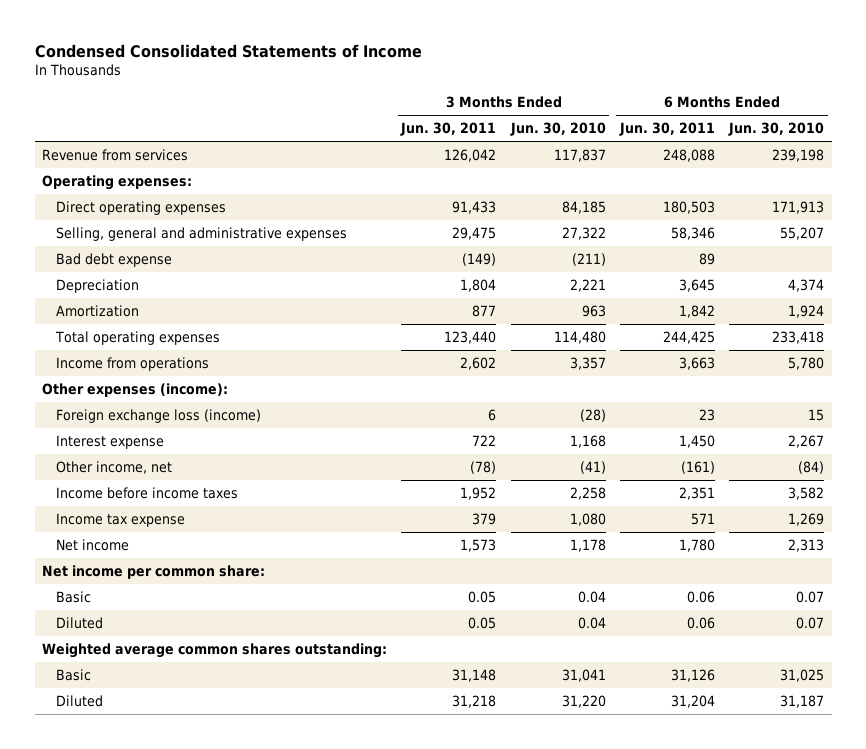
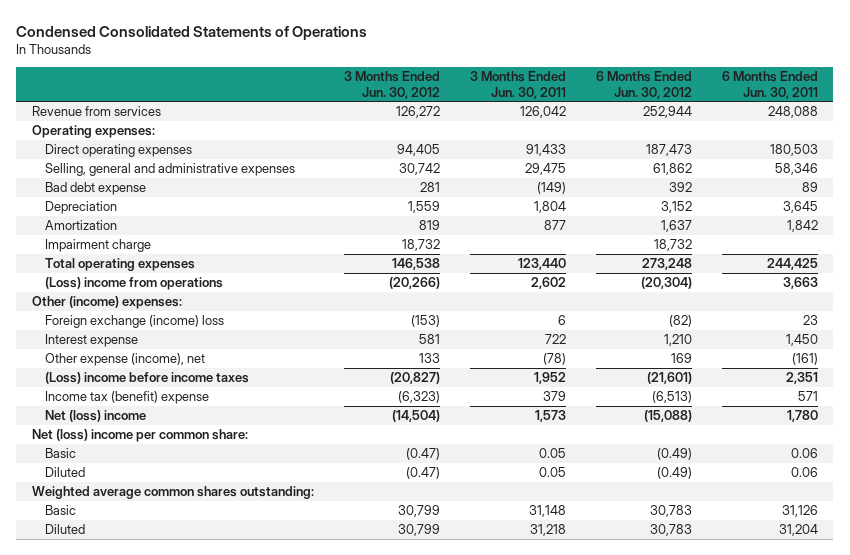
[34,43,422,58] Condensed Consolidated Statements of Income -> [16,25,368,40] Condensed Consolidated Statements of Operations
[509,122,606,137] Jun. 30, 2010 -> none
[728,122,825,137] Jun. 30, 2010 -> none
none -> [343,71,440,99] 3 Months Ended Jun. 30, 2012
none -> [595,71,692,99] 6 Months Ended Jun. 30, 2012
none -> [44,239,151,253] Impairment charge
[56,357,210,372] Income from operations -> [44,277,223,291] (Loss) income from operations
[42,383,229,398] Other expenses (income): -> [31,296,182,310] Other (income) expenses:
[56,409,262,424] Foreign exchange loss (income) -> [44,315,224,329] Foreign exchange (income) loss
[56,461,173,475] Other income, net -> [44,353,205,367] Other expense (income), net
[56,487,239,500] Income before income taxes -> [44,372,249,385] (Loss) income before income taxes
[56,513,186,528] Income tax expense -> [44,391,209,405] Income tax (benefit) expense
[56,539,130,552] Net income -> [44,410,146,423] Net (loss) income
[42,565,266,580] Net income per common share: -> [31,429,248,443] Net (loss) income per common share:

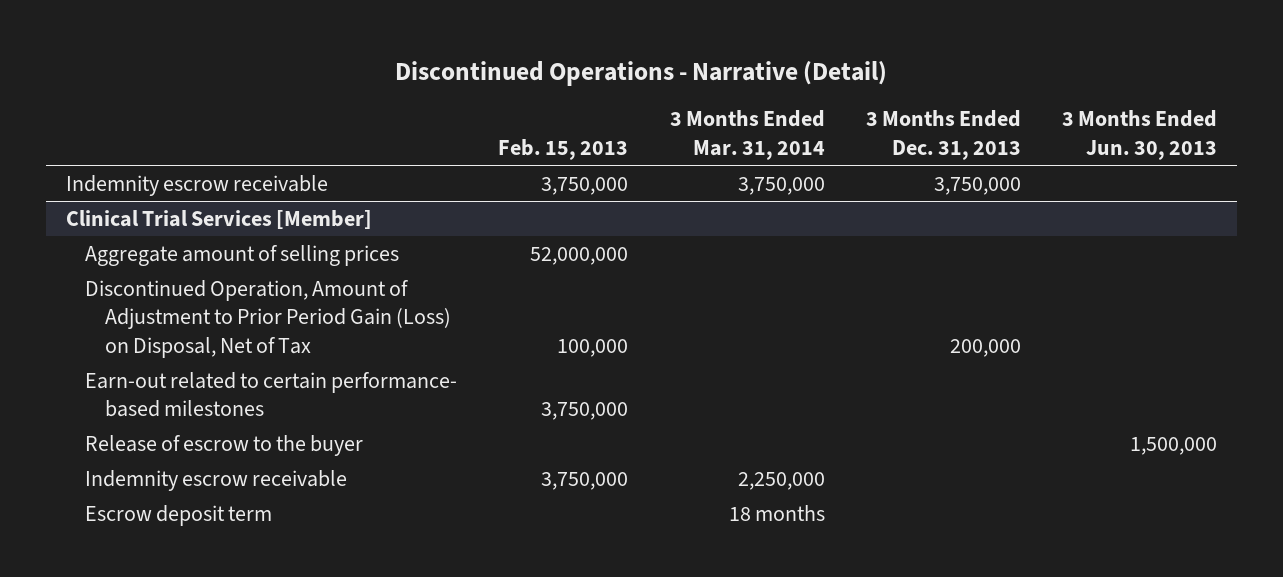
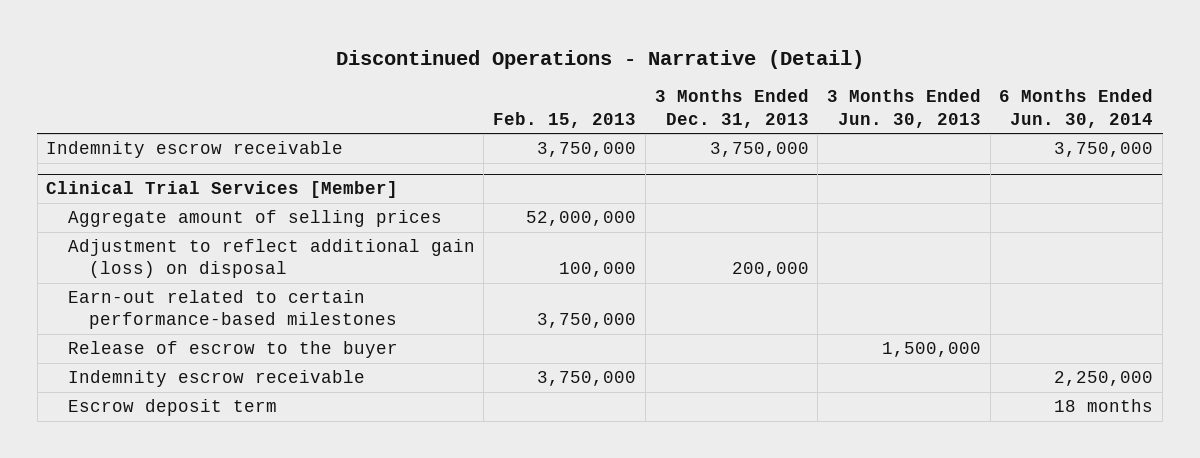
[669,110,825,160] 3 Months Ended Mar. 31, 2014 -> none
none -> [999,89,1154,128] 6 Months Ended Jun. 30, 2014
[85,279,451,358] Discontinued Operation, Amount of Adjustment to Prior Period Gain (Loss) on Disposal, Net of Tax -> [67,239,475,279] Adjustment to reflect additional gain (loss) on disposal
[85,371,458,418] Earn-out related to certain performance- based milestones -> [67,290,398,330] Earn-out related to certain performance-based milestones

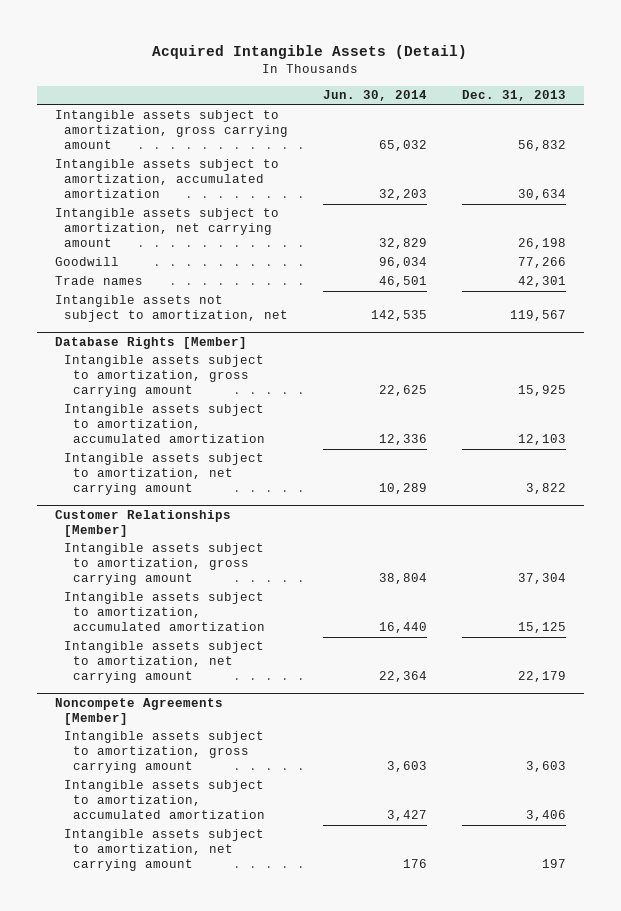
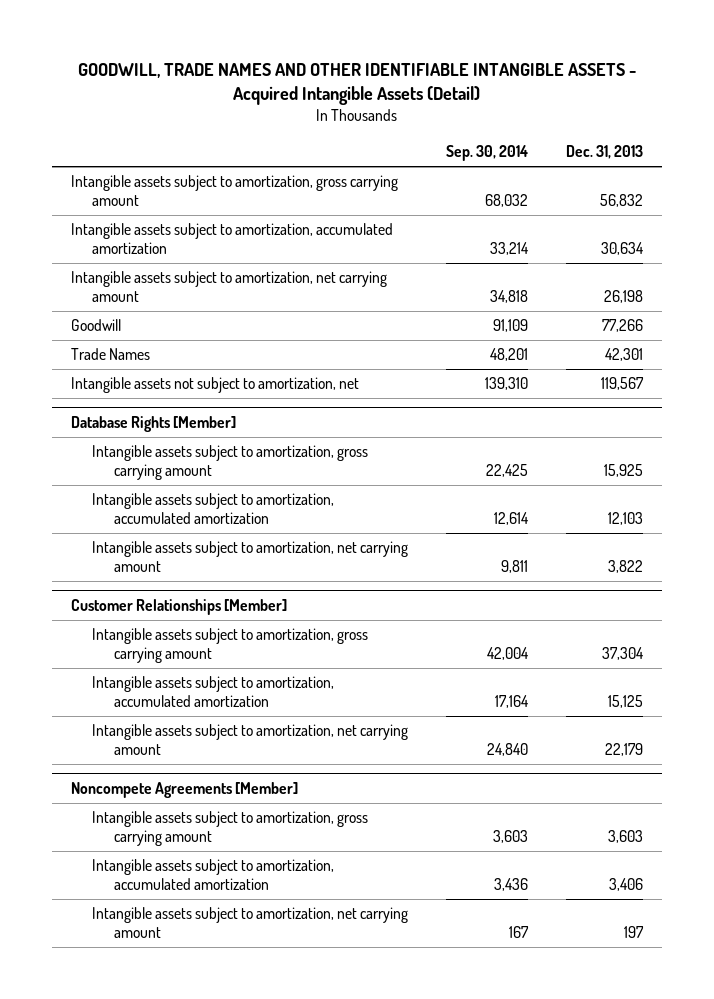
[152,45,468,60] Acquired Intangible Assets (Detail) -> [78,62,637,106] GOODWILL, TRADE NAMES AND OTHER IDENTIFIABLE INTANGIBLE ASSETS - Acquired Intangible Assets (Detail)
[322,90,427,102] Jun. 30, 2014 -> none
none -> [446,145,529,162] Sep. 30, 2014
[54,276,143,286] Trade names -> [70,348,150,361] Trade Names

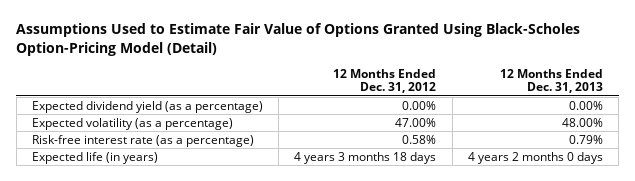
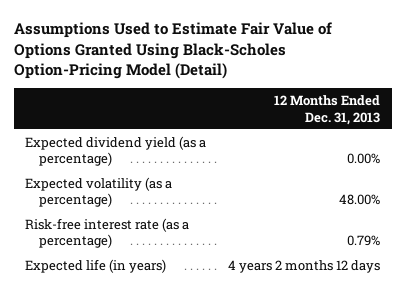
[333,68,437,94] 12 Months Ended Dec. 31, 2012 -> none
[468,151,604,164] 4 years 2 months 0 days -> [228,259,381,273] 4 years 2 months 12 days

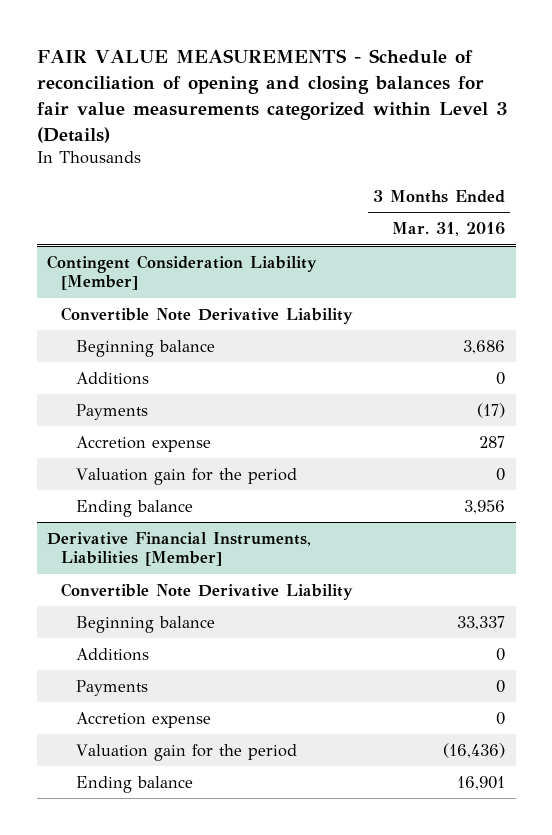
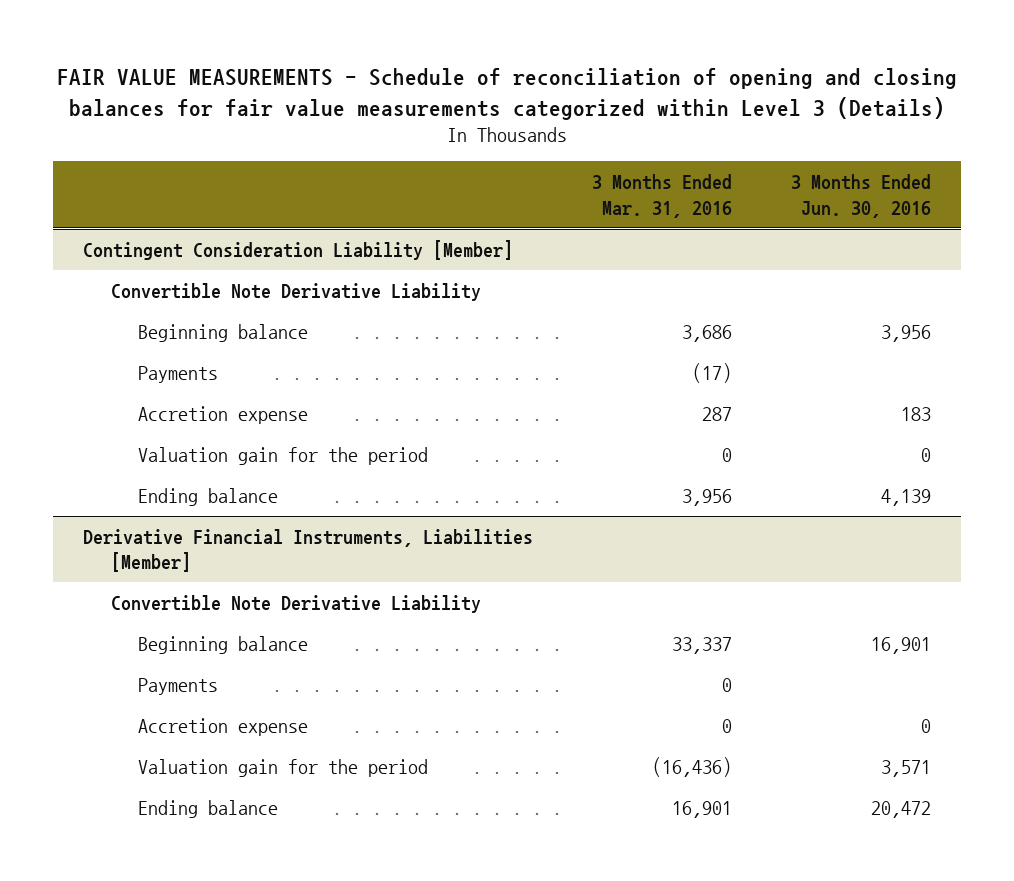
none -> [791,173,932,218] 3 Months Ended Jun. 30, 2016
[75,372,149,386] Additions -> none
[75,648,149,662] Additions -> none

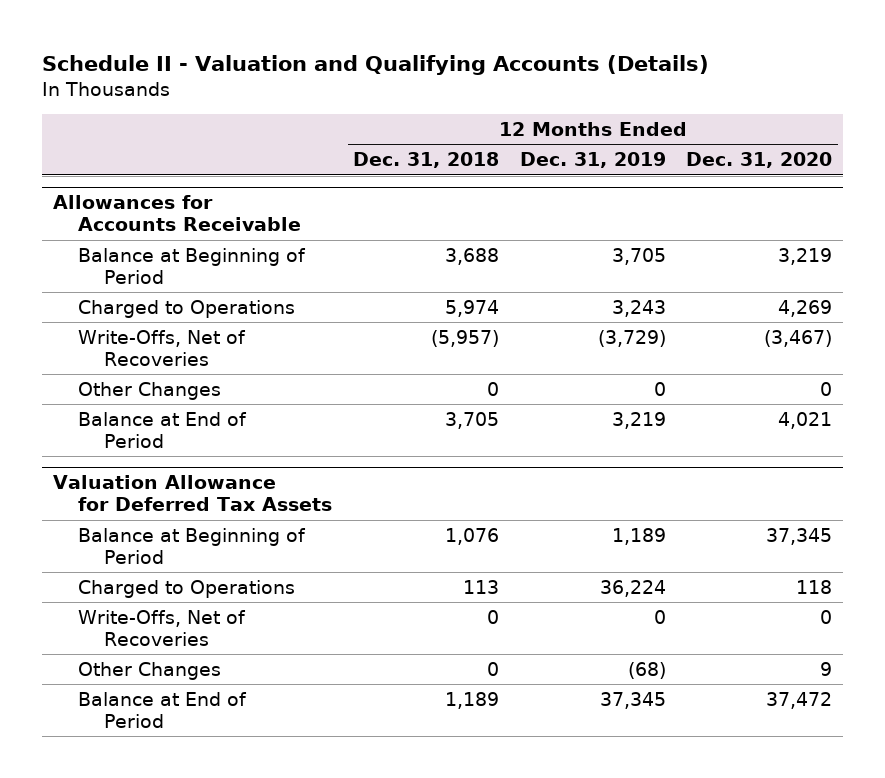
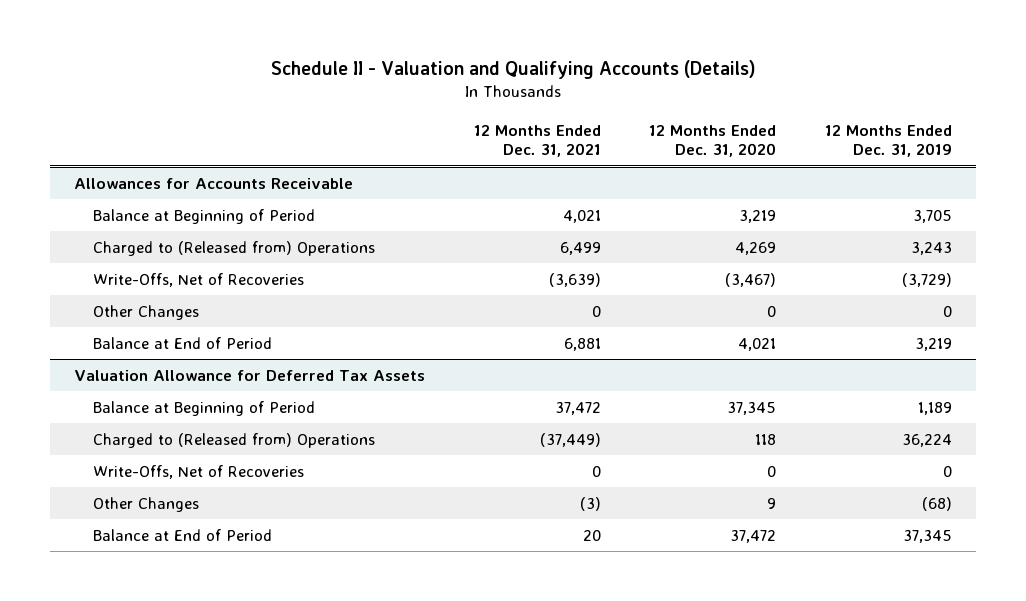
[352,152,499,169] Dec. 31, 2018 -> none
none -> [473,124,601,158] 12 Months Ended Dec. 31, 2021
[78,299,296,318] Charged to Operations -> [92,240,375,256] Charged to (Released from) Operations
[78,579,296,598] Charged to Operations -> [92,432,375,448] Charged to (Released from) Operations

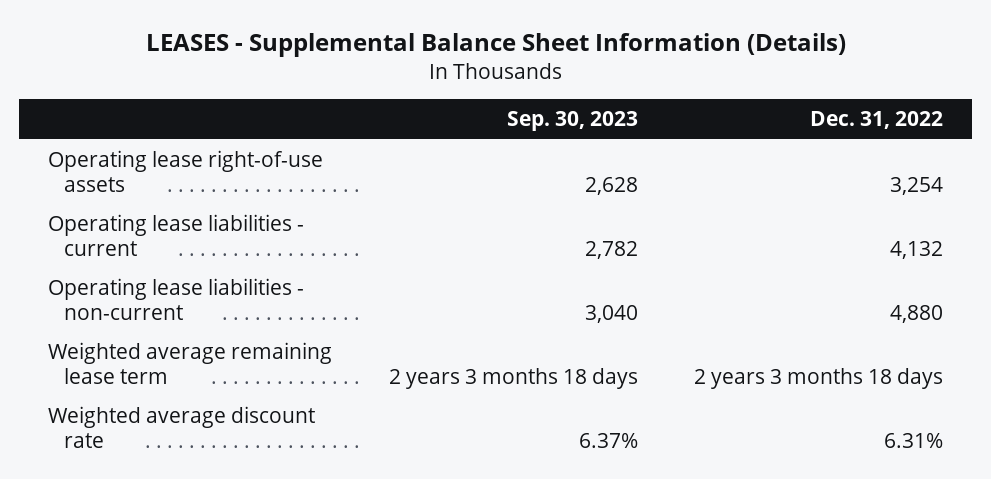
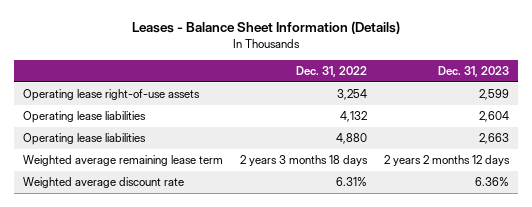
[145,32,846,57] LEASES - Supplemental Balance Sheet Information (Details) -> [131,21,400,35] Leases - Balance Sheet Information (Details)
[506,111,638,132] Sep. 30, 2023 -> none
none -> [438,66,510,78] Dec. 31, 2023
[47,214,304,256] Operating lease liabilities - current -> [22,111,146,124] Operating lease liabilities
[47,278,304,320] Operating lease liabilities - non-current -> [22,133,146,146] Operating lease liabilities

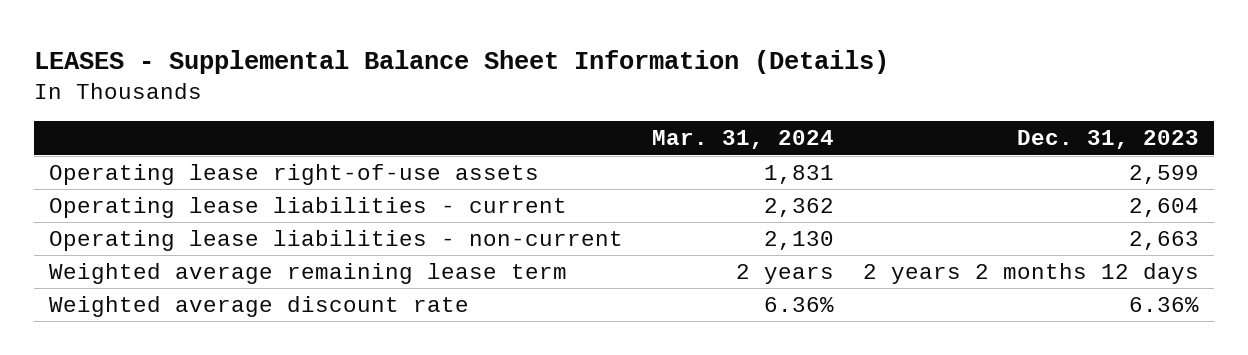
[131,21,400,35] Leases - Balance Sheet Information (Details) -> [34,50,890,75] LEASES - Supplemental Balance Sheet Information (Details)
[295,66,367,78] Dec. 31, 2022 -> none
none -> [652,130,835,150] Mar. 31, 2024
[22,111,146,124] Operating lease liabilities -> [49,196,568,218] Operating lease liabilities - current
[22,133,146,146] Operating lease liabilities -> [49,229,624,251] Operating lease liabilities - non-current

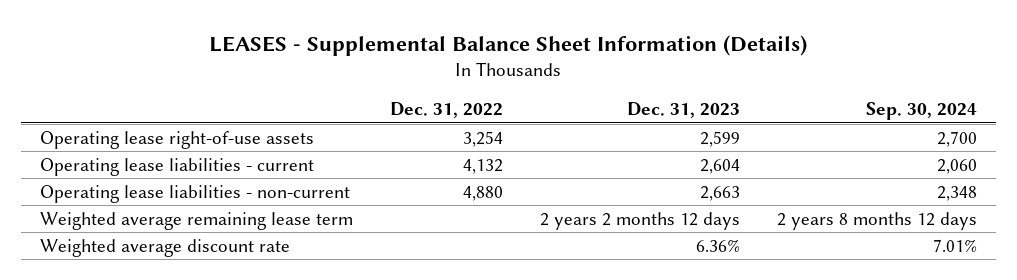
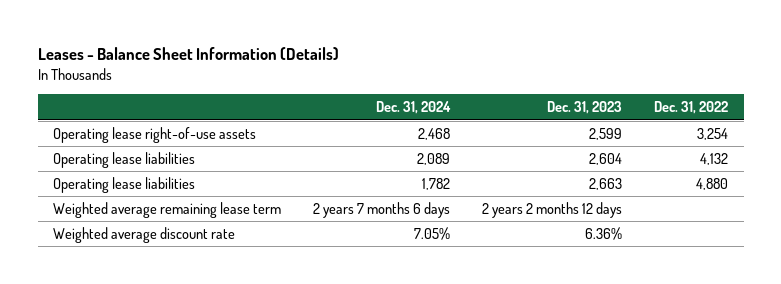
[209,34,808,56] LEASES - Supplemental Balance Sheet Information (Details) -> [37,47,339,61] Leases - Balance Sheet Information (Details)
[866,102,978,121] Sep. 30, 2024 -> none
none -> [376,101,452,115] Dec. 31, 2024
[39,157,314,176] Operating lease liabilities - current -> [53,152,196,169] Operating lease liabilities
[39,184,350,203] Operating lease liabilities - non-current -> [53,177,196,194] Operating lease liabilities

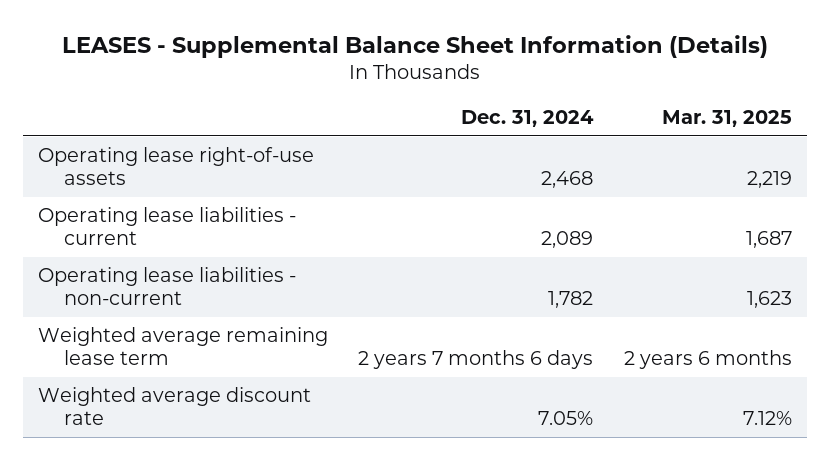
[37,47,339,61] Leases - Balance Sheet Information (Details) -> [61,34,768,58] LEASES - Supplemental Balance Sheet Information (Details)
[547,101,623,115] Dec. 31, 2023 -> none
[653,101,728,115] Dec. 31, 2022 -> none
none -> [661,110,792,128] Mar. 31, 2025
[53,152,196,169] Operating lease liabilities -> [38,207,297,246] Operating lease liabilities - current
[53,177,196,194] Operating lease liabilities -> [38,267,297,306] Operating lease liabilities - non-current

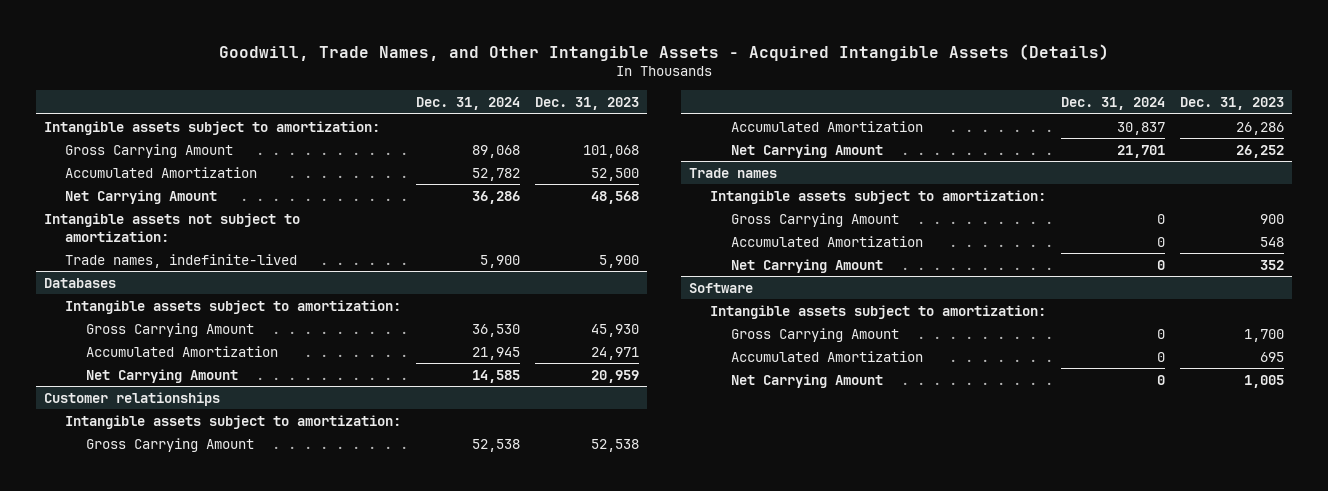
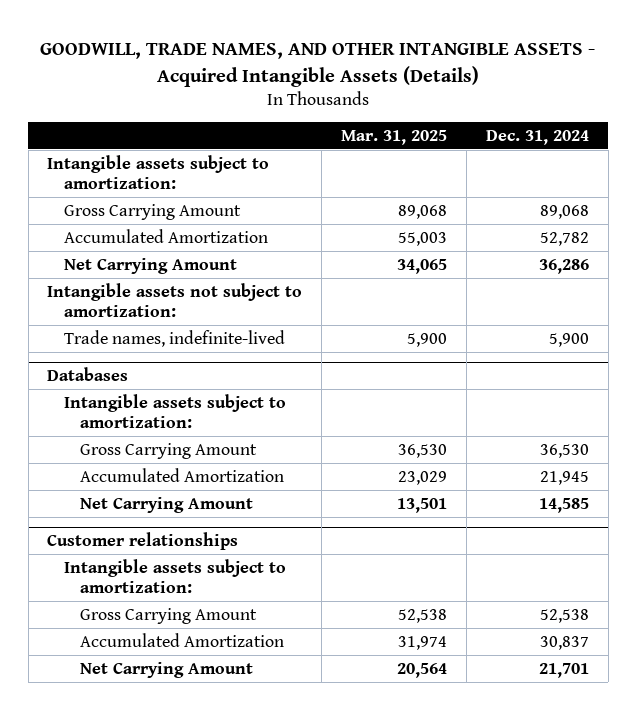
[218,43,1109,61] Goodwill, Trade Names, and Other Intangible Assets - Acquired Intangible Assets (Details) -> [40,42,596,87] GOODWILL, TRADE NAMES, AND OTHER INTANGIBLE ASSETS - Acquired Intangible Assets (Details)
[535,96,640,110] Dec. 31, 2023 -> none
none -> [341,130,448,146] Mar. 31, 2025
[688,167,777,178] Trade names -> none
[709,189,1046,204] Intangible assets subject to amortization: -> none
[731,212,900,227] Gross Carrying Amount -> none
[731,235,924,247] Accumulated Amortization -> none
[731,258,884,273] Net Carrying Amount -> none
[688,282,753,293] Software -> none
[709,304,1046,319] Intangible assets subject to amortization: -> none
[731,327,900,342] Gross Carrying Amount -> none
[731,350,924,362] Accumulated Amortization -> none
[731,373,884,388] Net Carrying Amount -> none

